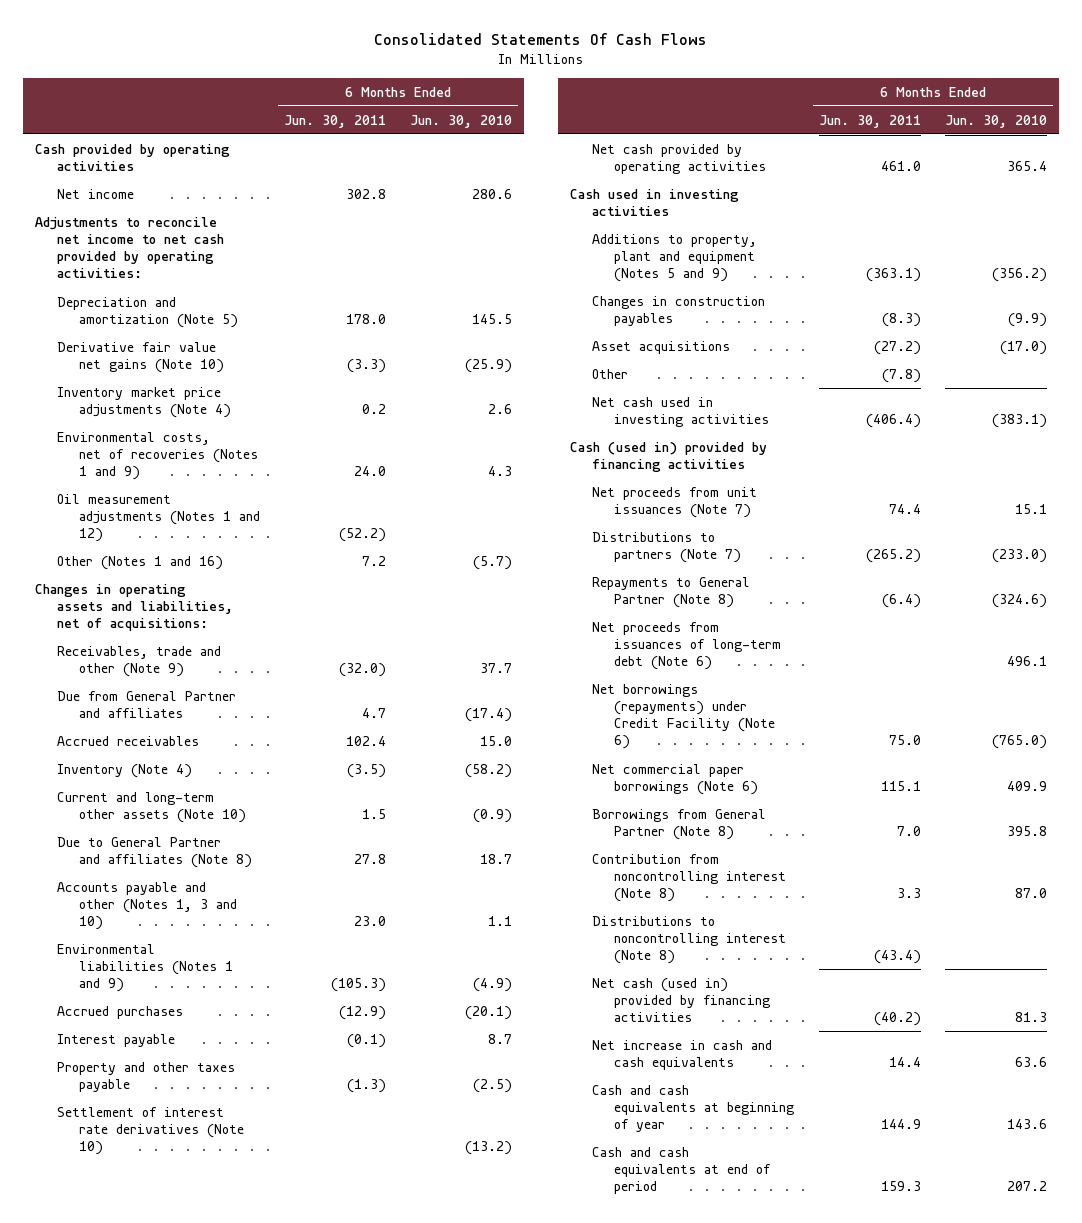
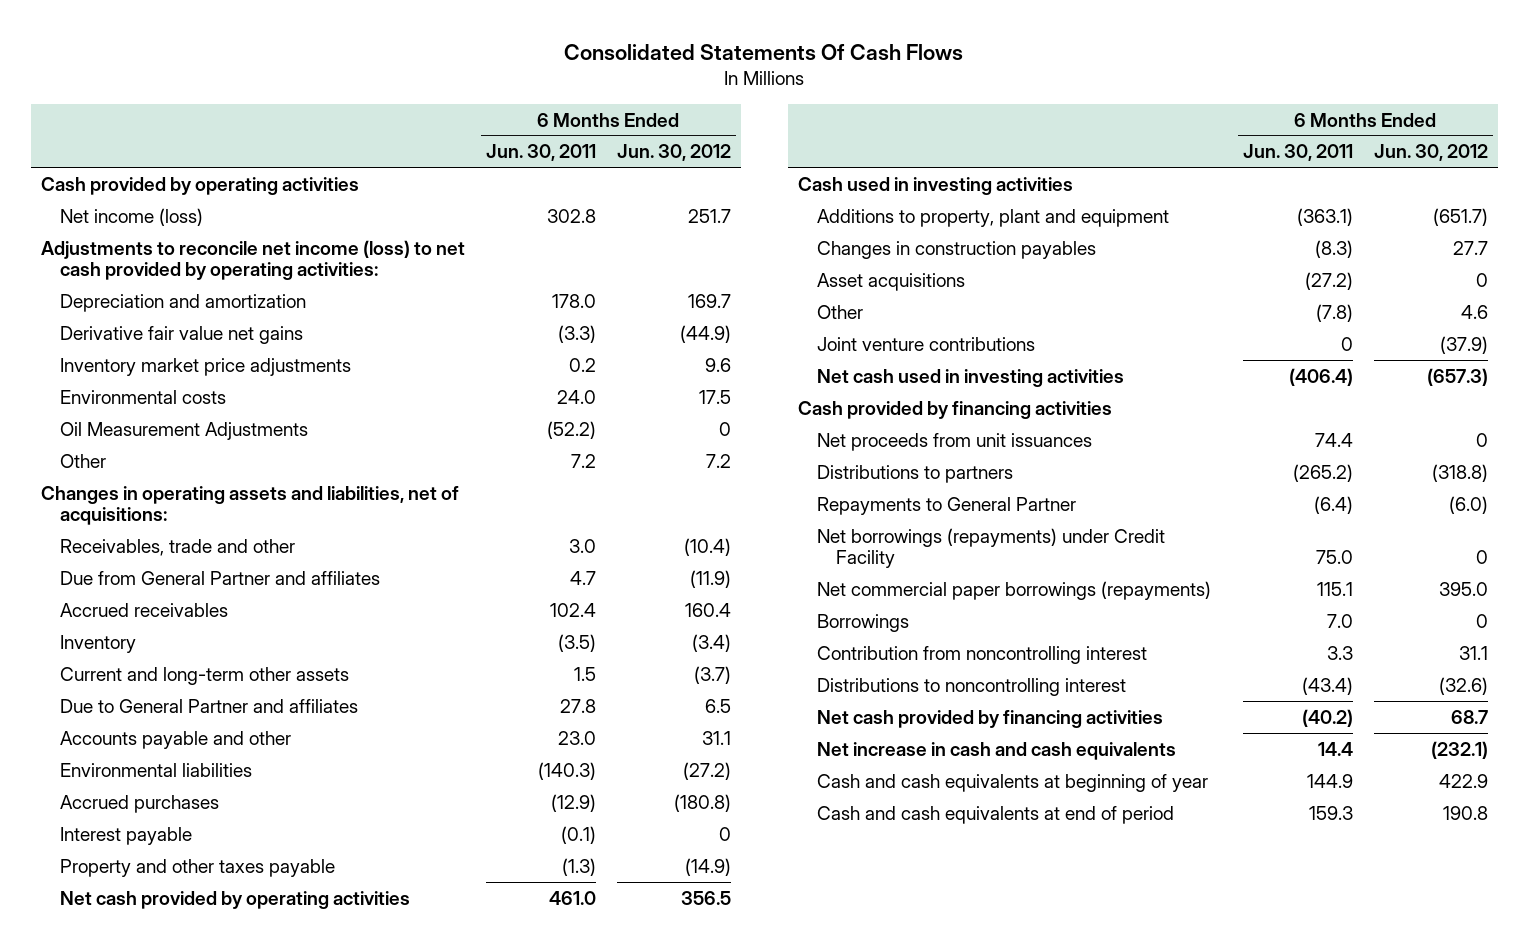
[409,114,512,128] Jun. 30, 2010 -> none
none -> [616,144,731,162] Jun. 30, 2012
[57,188,135,199] Net income -> [60,207,204,226] Net income (loss)
[35,216,225,279] Adjustments to reconcile net income to net cash provided by operating activities: -> [41,239,466,281] Adjustments to reconcile net income (loss) to net cash provided by operating activities:
[57,296,238,328] Depreciation and amortization (Note 5) -> [60,293,307,312] Depreciation and amortization
[57,341,224,373] Derivative fair value net gains (Note 10) -> [60,325,304,344] Derivative fair value net gains
[57,386,231,418] Inventory market price adjustments (Note 4) -> [60,357,352,376] Inventory market price adjustments
[57,431,258,481] Environmental costs, net of recoveries (Notes 1 and 9) -> [60,389,227,404] Environmental costs
[57,493,260,543] Oil measurement adjustments (Notes 1 and 12) -> [60,421,309,440] Oil Measurement Adjustments
[57,555,224,570] Other (Notes 1 and 16) -> [60,453,107,468] Other
[57,645,222,677] Receivables, trade and other (Note 9) -> [60,538,296,556] Receivables, trade and other
[338,662,386,677] (32.0) -> [568,538,596,553] 3.0
[57,763,193,778] Inventory (Note 4) -> [60,634,137,653] Inventory
[57,791,246,823] Current and long-term other assets (Note 10) -> [60,666,350,685] Current and long-term other assets
[57,836,252,868] Due to General Partner and affiliates (Note 8) -> [60,698,359,713] Due to General Partner and affiliates
[57,881,237,931] Accounts payable and other (Notes 1, 3 and 10) -> [60,730,292,749] Accounts payable and other
[57,943,233,993] Environmental liabilities (Notes 1 and 9) -> [60,762,253,777] Environmental liabilities
[330,978,386,993] (105.3) -> [537,761,596,780] (140.3)
[57,1106,244,1156] Settlement of interest rate derivatives (Note 10) -> none
[592,233,758,283] Additions to property, plant and equipment (Notes 5 and 9) -> [817,208,1170,227] Additions to property, plant and equipment
none -> [817,336,1036,351] Joint venture contributions
[592,621,781,671] Net proceeds from issuances of long-term debt (Note 6) -> none
[570,441,768,472] Cash (used in) provided by financing activities -> [798,400,1113,419] Cash provided by financing activities
[592,486,758,518] Net proceeds from unit issuances (Note 7) -> [817,432,1093,451] Net proceeds from unit issuances
[592,531,741,563] Distributions to partners (Note 7) -> [817,464,1014,483] Distributions to partners
[592,576,751,608] Repayments to General Partner (Note 8) -> [817,496,1077,515] Repayments to General Partner
[592,683,775,750] Net borrowings (repayments) under Credit Facility (Note 6) -> [817,527,1166,569] Net borrowings (repayments) under Credit Facility
[592,763,758,795] Net commercial paper borrowings (Note 6) -> [817,580,1212,600] Net commercial paper borrowings (repayments)
[592,808,767,840] Borrowings from General Partner (Note 8) -> [817,613,910,632] Borrowings
[592,853,786,903] Contribution from noncontrolling interest (Note 8) -> [817,645,1148,664] Contribution from noncontrolling interest
[592,915,786,965] Distributions to noncontrolling interest (Note 8) -> [817,677,1127,696] Distributions to noncontrolling interest
[592,977,770,1023] Net cash (used in) provided by financing activities -> [817,709,1164,728] Net cash provided by financing activities

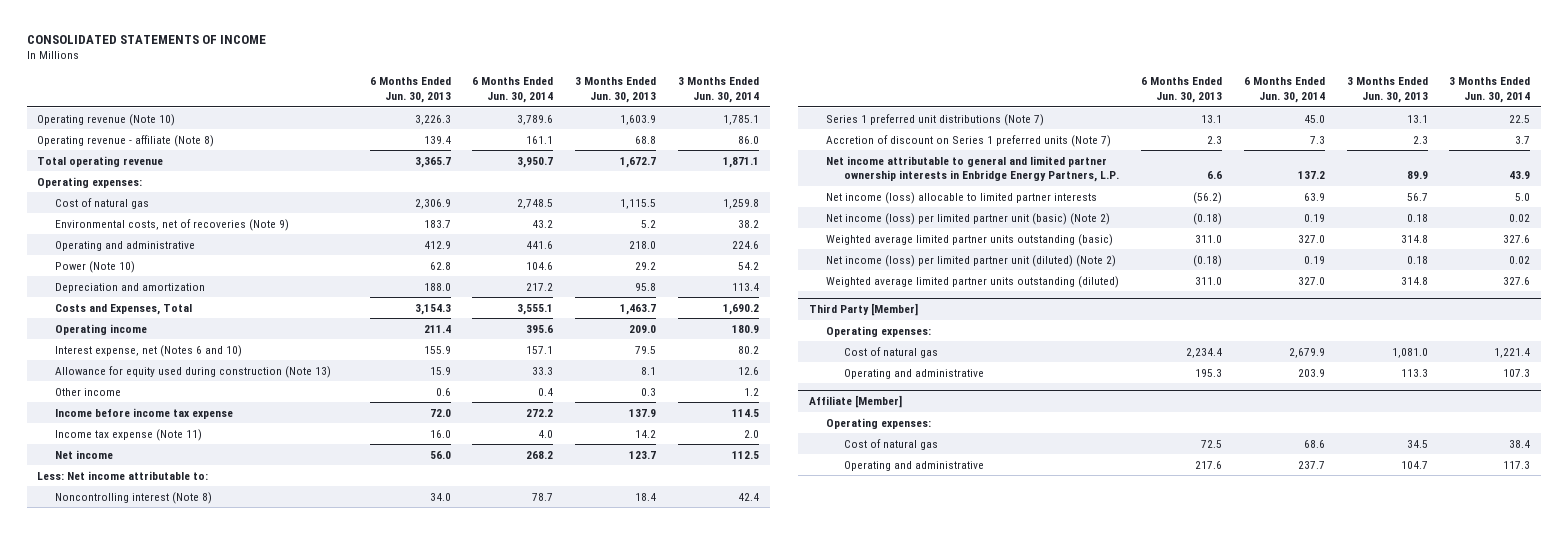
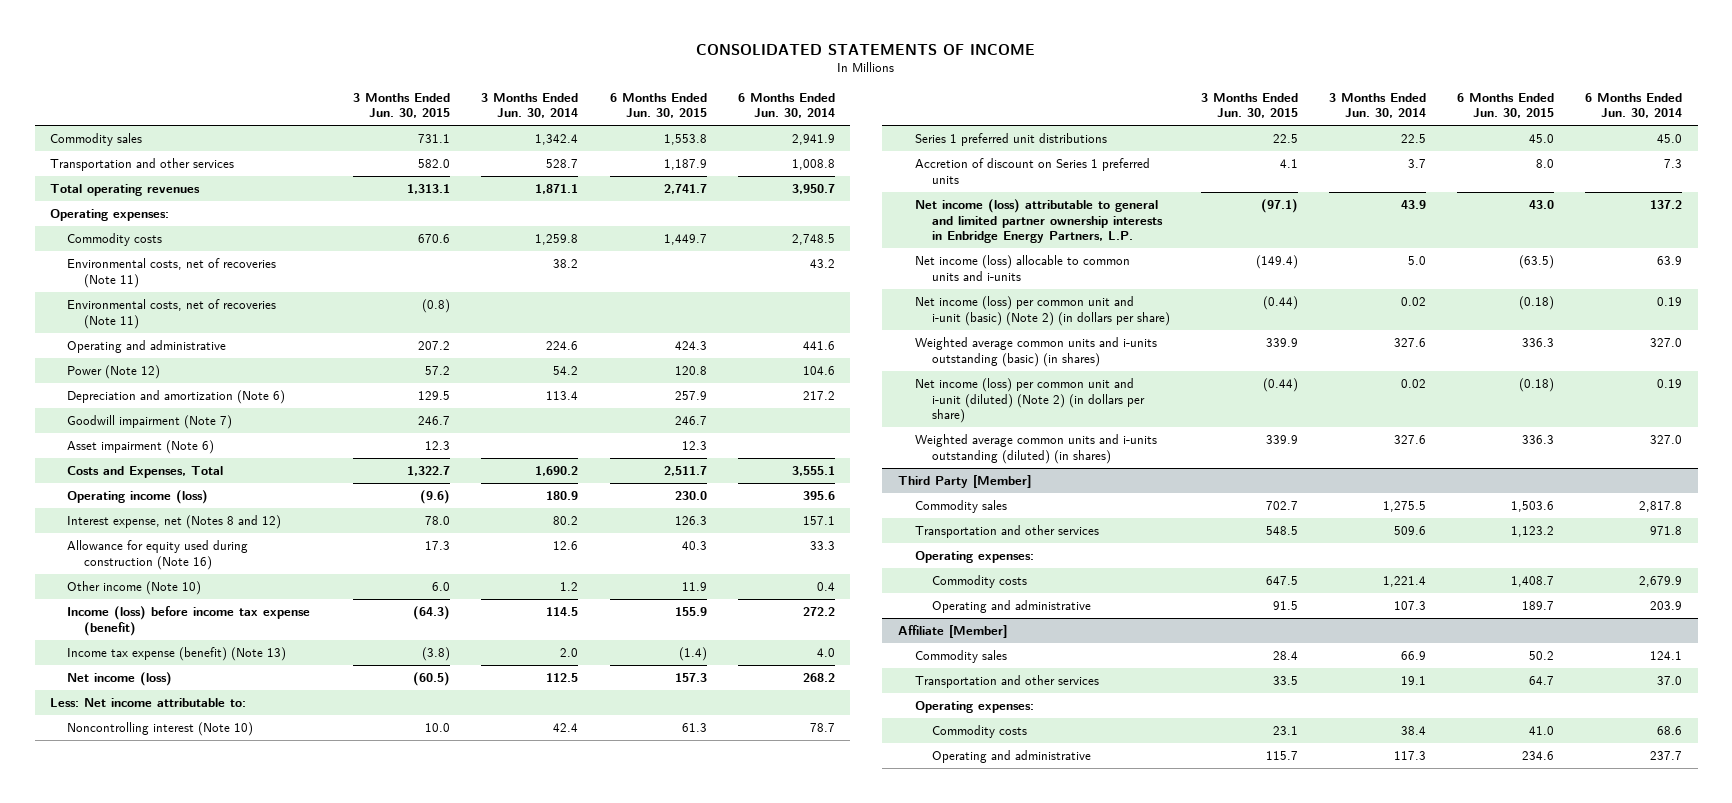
[369,77,451,103] 6 Months Ended Jun. 30, 2013 -> none
[575,77,657,103] 3 Months Ended Jun. 30, 2013 -> none
none -> [353,92,451,119] 3 Months Ended Jun. 30, 2015
none -> [609,92,707,119] 6 Months Ended Jun. 30, 2015
[37,113,176,126] Operating revenue (Note 10) -> none
[37,134,215,147] Operating revenue - affiliate (Note 8) -> none
none -> [50,133,143,147] Commodity sales
none -> [50,158,235,172] Transportation and other services
[37,155,164,167] Total operating revenue -> [50,184,201,197] Total operating revenues
[54,197,149,209] Cost of natural gas -> [67,233,163,247] Commodity costs
[54,218,289,231] Environmental costs, net of recoveries (Note 9) -> [67,258,277,288] Environmental costs, net of recoveries (Note 11)
none -> [67,299,277,329] Environmental costs, net of recoveries (Note 11)
[54,260,135,273] Power (Note 10) -> [67,365,161,380] Power (Note 12)
[54,282,205,293] Depreciation and amortization -> [67,390,286,405] Depreciation and amortization (Note 6)
none -> [67,415,233,430] Goodwill impairment (Note 7)
none -> [67,440,215,455] Asset impairment (Note 6)
[54,323,147,335] Operating income -> [67,490,209,505] Operating income (loss)
[54,344,242,357] Interest expense, net (Notes 6 and 10) -> [67,515,282,530] Interest expense, net (Notes 8 and 12)
[54,365,331,378] Allowance for equity used during construction (Note 13) -> [67,540,249,570] Allowance for equity used during construction (Note 16)
[54,387,121,396] Other income -> [67,581,202,596] Other income (Note 10)
[54,407,233,419] Income before income tax expense -> [67,606,311,636] Income (loss) before income tax expense (benefit)
[54,428,202,441] Income tax expense (Note 11) -> [67,647,287,662] Income tax expense (benefit) (Note 13)
[54,449,113,459] Net income -> [67,672,173,687] Net income (loss)
[54,491,212,504] Noncontrolling interest (Note 8) -> [67,722,254,737] Noncontrolling interest (Note 10)
[826,113,1045,126] Series 1 preferred unit distributions (Note 7) -> [914,133,1107,147] Series 1 preferred unit distributions
[826,134,1112,147] Accretion of discount on Series 1 preferred units (Note 7) -> [914,158,1150,184] Accretion of discount on Series 1 preferred units
[826,155,1119,183] Net income attributable to general and limited partner ownership interests in Enbridge Energy Partners, L.P. -> [914,199,1163,243] Net income (loss) attributable to general and limited partner ownership interests in Enbridge Energy Partners, L.P.
[826,191,1098,204] Net income (loss) allocable to limited partner interests -> [914,255,1130,281] Net income (loss) allocable to common units and i-units
[826,212,1111,225] Net income (loss) per limited partner unit (basic) (Note 2) -> [914,296,1170,326] Net income (loss) per common unit and i-unit (basic) (Note 2) (in dollars per share)
[826,233,1114,246] Weighted average limited partner units outstanding (basic) -> [914,337,1157,367] Weighted average common units and i-units outstanding (basic) (in shares)
[826,254,1117,267] Net income (loss) per limited partner unit (diluted) (Note 2) -> [914,378,1145,423] Net income (loss) per common unit and i-unit (diluted) (Note 2) (in dollars per share)
[826,275,1120,288] Weighted average limited partner units outstanding (diluted) -> [914,434,1157,464] Weighted average common units and i-units outstanding (diluted) (in shares)
none -> [914,500,1007,514] Commodity sales
none -> [914,525,1099,539] Transportation and other services
[843,346,938,358] Cost of natural gas -> [931,575,1027,589] Commodity costs
none -> [914,650,1007,664] Commodity sales
none -> [914,675,1099,689] Transportation and other services
[843,438,938,450] Cost of natural gas -> [931,725,1027,739] Commodity costs

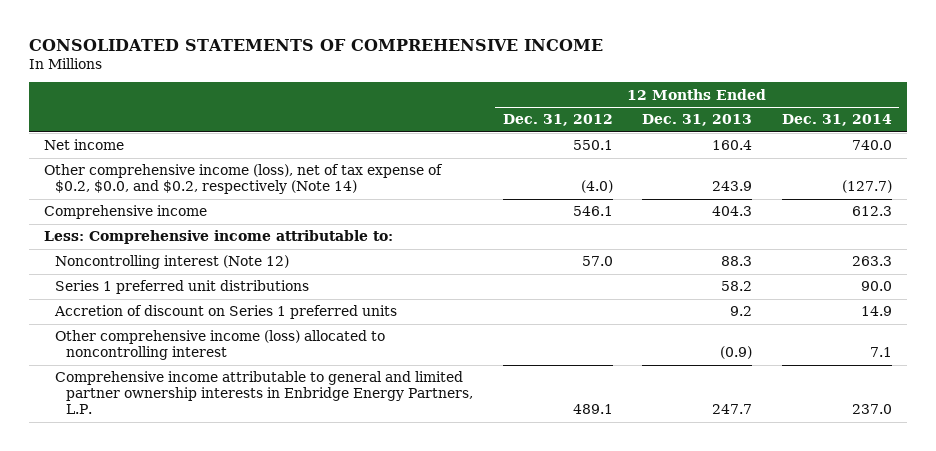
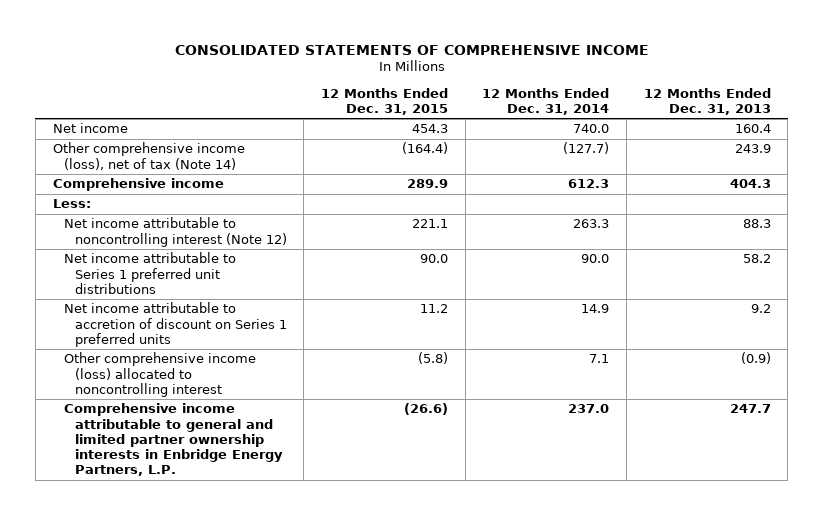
[502,114,613,127] Dec. 31, 2012 -> none
none -> [320,87,448,116] 12 Months Ended Dec. 31, 2015
[44,164,444,195] Other comprehensive income (loss), net of tax expense of $0.2, $0.0, and $0.2, respectively (Note 14) -> [52,142,245,170] Other comprehensive income (loss), net of tax (Note 14)
[44,230,394,245] Less: Comprehensive income attributable to: -> [52,199,91,209] Less:
[55,255,290,270] Noncontrolling interest (Note 12) -> [63,217,287,247] Net income attributable to noncontrolling interest (Note 12)
[55,280,310,295] Series 1 preferred unit distributions -> [63,252,236,294] Net income attributable to Series 1 preferred unit distributions
[54,305,398,320] Accretion of discount on Series 1 preferred units -> [63,302,287,347] Net income attributable to accretion of discount on Series 1 preferred units

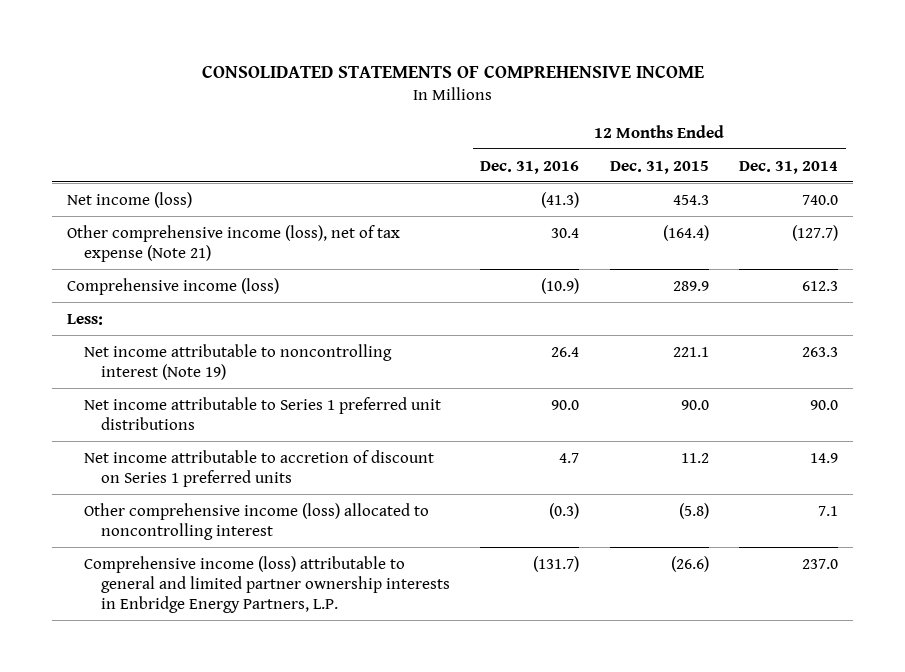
[643,87,771,116] 12 Months Ended Dec. 31, 2013 -> none
none -> [480,160,580,174] Dec. 31, 2016
[52,123,128,134] Net income -> [67,191,193,208] Net income (loss)
[52,142,245,170] Other comprehensive income (loss), net of tax (Note 14) -> [67,224,401,262] Other comprehensive income (loss), net of tax expense (Note 21)
[52,178,224,192] Comprehensive income -> [67,277,280,295] Comprehensive income (loss)
[63,217,287,247] Net income attributable to noncontrolling interest (Note 12) -> [84,343,393,380] Net income attributable to noncontrolling interest (Note 19)
[63,403,283,477] Comprehensive income attributable to general and limited partner ownership interests in Enbridge Energy Partners, L.P. -> [84,555,450,613] Comprehensive income (loss) attributable to general and limited partner ownership interests in Enbridge Energy Partners, L.P.

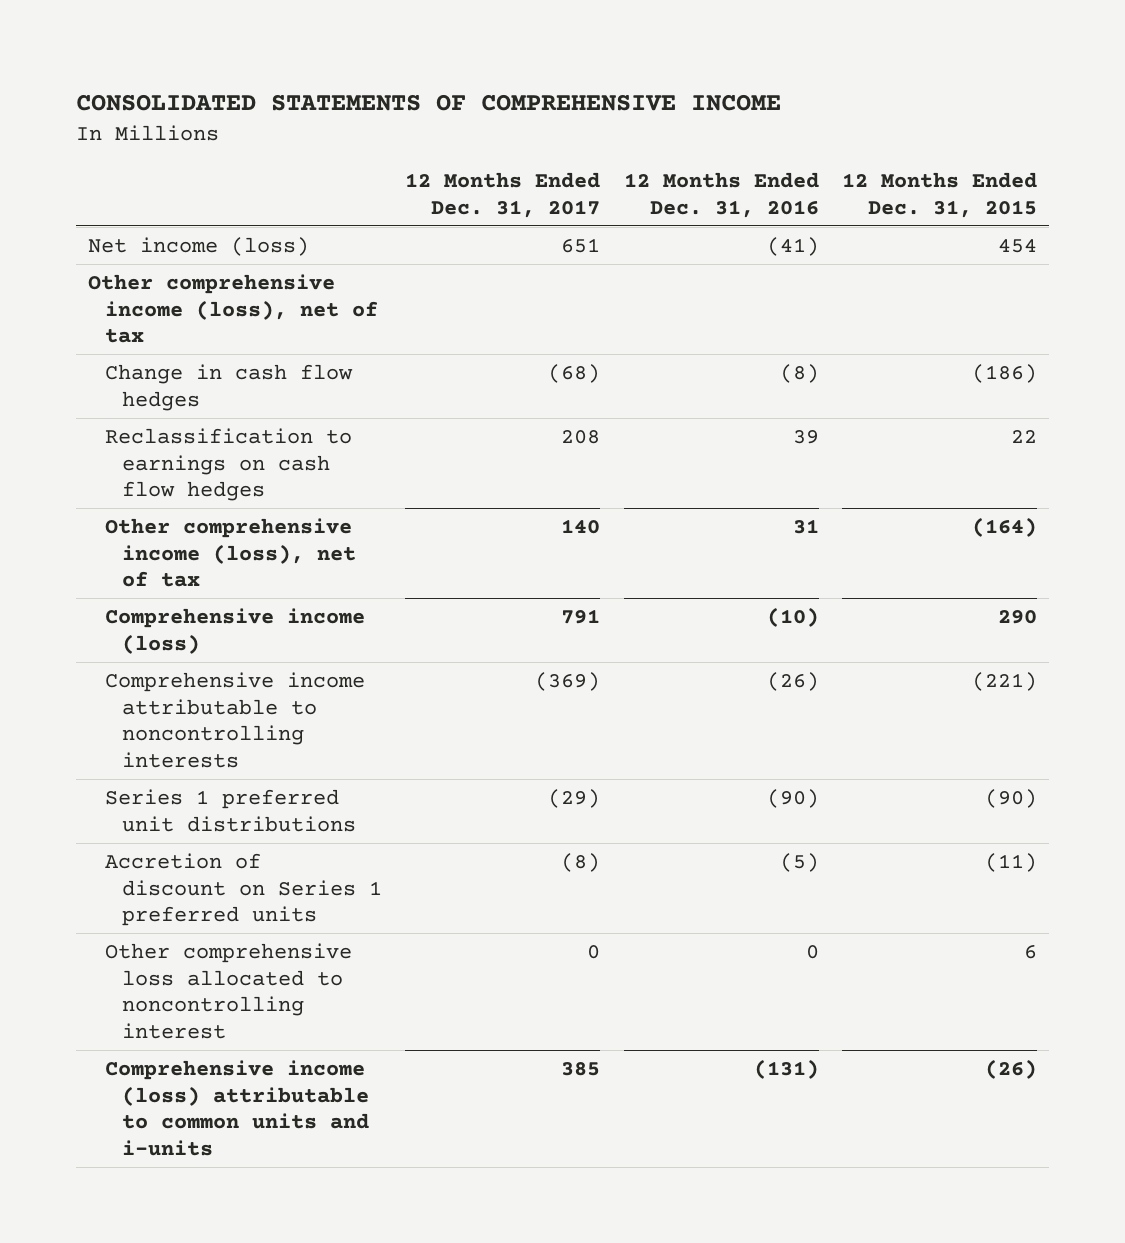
[739,160,839,174] Dec. 31, 2014 -> none
none -> [405,171,601,218] 12 Months Ended Dec. 31, 2017
[67,313,104,325] Less: -> none
[541,191,580,208] (41.3) -> [766,236,819,256] (41)
[672,194,709,205] 454.3 -> [997,238,1037,253] 454
none -> [87,273,378,344] Other comprehensive income (loss), net of tax
none -> [104,363,353,411] Change in cash flow hedges
none -> [104,427,352,502] Reclassification to earnings on cash flow hedges
[67,224,401,262] Other comprehensive income (loss), net of tax expense (Note 21) -> [104,517,357,588] Other comprehensive income (loss), net of tax
[551,227,580,238] 30.4 -> [792,518,819,534] 31
[662,224,709,241] (164.4) -> [971,516,1037,537] (164)
[541,277,580,294] (10.9) -> [766,606,819,627] (10)
[672,280,709,291] 289.9 -> [997,609,1037,624] 290
[84,343,393,380] Net income attributable to noncontrolling interest (Note 19) -> [104,671,365,768] Comprehensive income attributable to noncontrolling interests
[551,346,580,357] 26.4 -> [766,671,819,691] (26)
[672,346,709,357] 221.1 -> [971,671,1037,691] (221)
[84,396,442,430] Net income attributable to Series 1 preferred unit distributions -> [104,788,357,832] Series 1 preferred unit distributions
[551,399,580,410] 90.0 -> [766,788,819,808] (90)
[680,399,709,410] 90.0 -> [984,788,1037,808] (90)
[84,449,435,487] Net income attributable to accretion of discount on Series 1 preferred units -> [104,852,383,927] Accretion of discount on Series 1 preferred units
[559,452,580,463] 4.7 -> [779,852,819,872] (5)
[680,452,709,463] 11.2 -> [984,852,1037,872] (11)
[84,502,430,540] Other comprehensive income (loss) allocated to noncontrolling interest -> [104,942,352,1039] Other comprehensive loss allocated to noncontrolling interest
[549,502,580,519] (0.3) -> [805,944,819,959] 0
[678,502,709,519] (5.8) -> [1023,944,1037,959] 6
[84,555,450,613] Comprehensive income (loss) attributable to general and limited partner ownership interests in Enbridge Energy Partners, L.P. -> [104,1059,370,1156] Comprehensive income (loss) attributable to common units and i-units
[533,555,580,572] (131.7) -> [753,1058,819,1079] (131)
[670,555,709,572] (26.6) -> [984,1058,1037,1079] (26)

